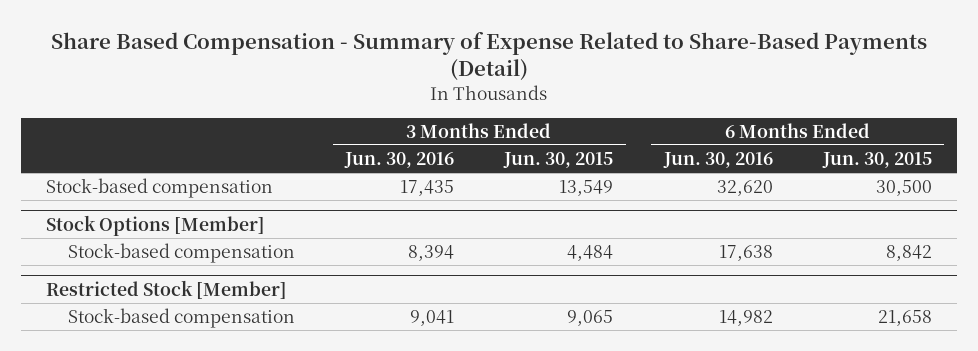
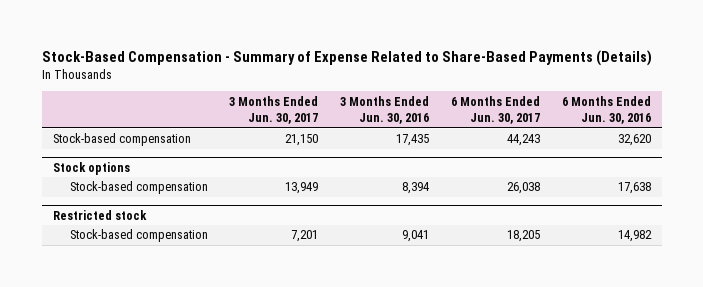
[51,31,928,82] Share Based Compensation - Summary of Expense Related to Share-Based Payments (Detail) -> [41,49,652,66] Stock-Based Compensation - Summary of Expense Related to Share-Based Payments (Details)
[503,151,614,168] Jun. 30, 2015 -> none
[821,151,932,168] Jun. 30, 2015 -> none
none -> [229,95,319,125] 3 Months Ended Jun. 30, 2017
none -> [450,95,540,125] 6 Months Ended Jun. 30, 2017
[46,215,266,237] Stock Options [Member] -> [52,161,130,175] Stock options
[46,280,288,300] Restricted Stock [Member] -> [52,209,147,220] Restricted stock

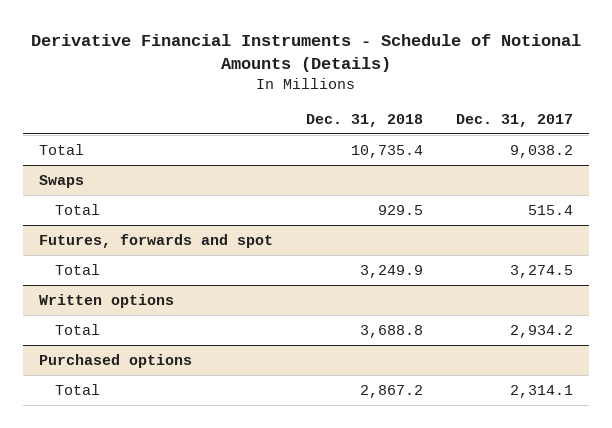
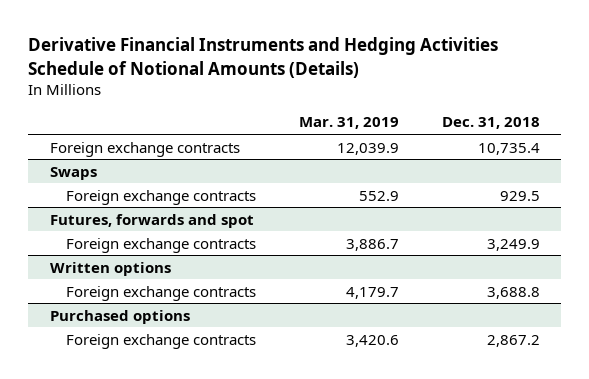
[30,33,581,72] Derivative Financial Instruments - Schedule of Notional Amounts (Details) -> [28,37,499,78] Derivative Financial Instruments and Hedging Activities Schedule of Notional Amounts (Details)
[455,113,573,127] Dec. 31, 2017 -> none
none -> [298,117,399,130] Mar. 31, 2019
[39,143,85,155] Total -> [49,141,240,157] Foreign exchange contracts
[55,203,101,215] Total -> [65,189,256,205] Foreign exchange contracts
[55,263,101,275] Total -> [65,237,256,253] Foreign exchange contracts
[55,323,101,335] Total -> [65,285,256,301] Foreign exchange contracts
[55,383,101,395] Total -> [65,333,256,349] Foreign exchange contracts

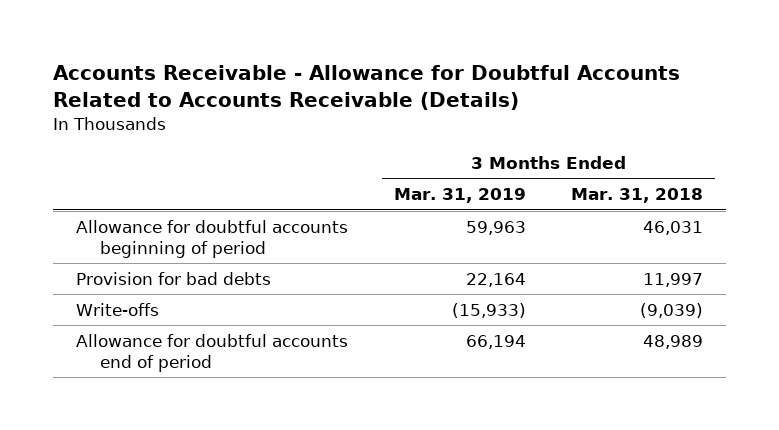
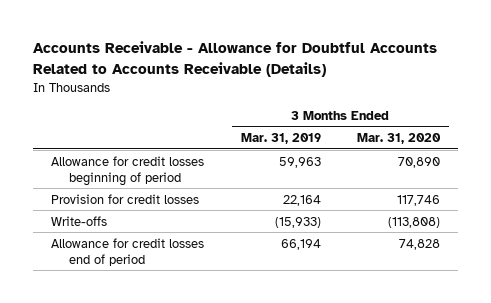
[571,188,704,204] Mar. 31, 2018 -> none
none -> [357,133,442,145] Mar. 31, 2020
[76,219,349,258] Allowance for doubtful accounts beginning of period -> [51,155,205,186] Allowance for credit losses beginning of period
[76,271,272,285] Provision for bad debts -> [51,193,200,204] Provision for credit losses
[76,333,349,372] Allowance for doubtful accounts end of period -> [51,237,205,266] Allowance for credit losses end of period

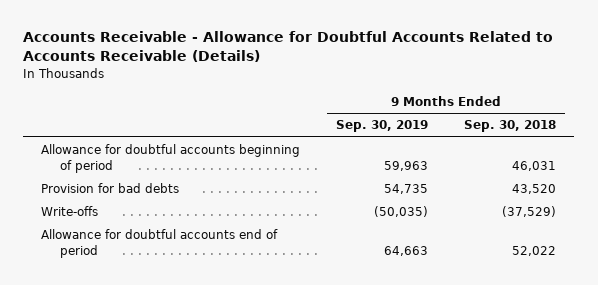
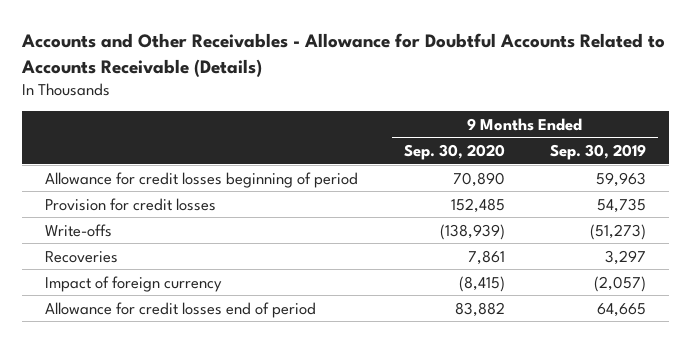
[23,31,554,63] Accounts Receivable - Allowance for Doubtful Accounts Related to Accounts Receivable (Details) -> [20,33,665,77] Accounts and Other Receivables - Allowance for Doubtful Accounts Related to Accounts Receivable (Details)
[464,120,557,133] Sep. 30, 2018 -> none
none -> [403,144,505,161] Sep. 30, 2020
[41,144,301,173] Allowance for doubtful accounts beginning of period -> [44,171,358,188] Allowance for credit losses beginning of period
[41,183,180,194] Provision for bad debts -> [44,197,216,211] Provision for credit losses
[374,206,429,218] (50,035) -> [590,223,647,240] (51,273)
none -> [44,250,118,263] Recoveries
none -> [44,275,222,292] Impact of foreign currency
[41,229,279,258] Allowance for doubtful accounts end of period -> [44,301,316,318] Allowance for credit losses end of period
[384,245,429,256] 64,663 -> [597,302,647,317] 64,665

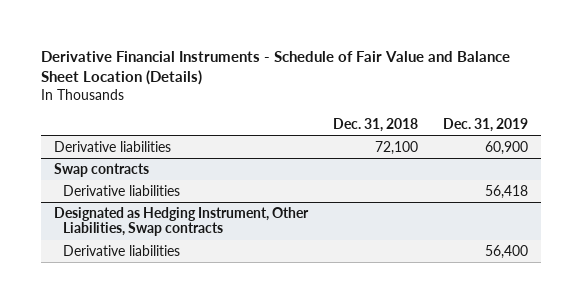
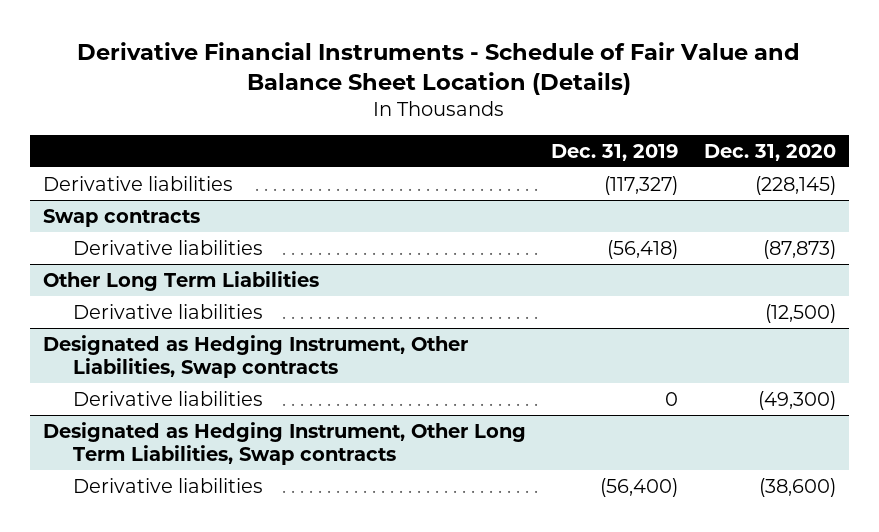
[332,118,418,133] Dec. 31, 2018 -> none
none -> [704,143,837,161] Dec. 31, 2020
[485,140,529,155] 60,900 -> [604,175,679,195] (117,327)
[485,184,529,199] 56,418 -> [607,239,679,259] (56,418)
none -> [42,270,319,291] Other Long Term Liabilities
none -> [72,303,263,319] Derivative liabilities
[485,244,529,259] 56,400 -> [665,391,679,406] 0
none -> [42,421,526,466] Designated as Hedging Instrument, Other Long Term Liabilities, Swap contracts
none -> [72,477,263,493] Derivative liabilities

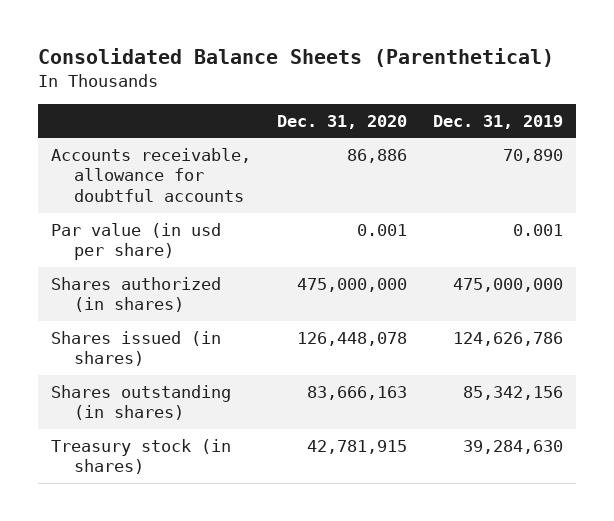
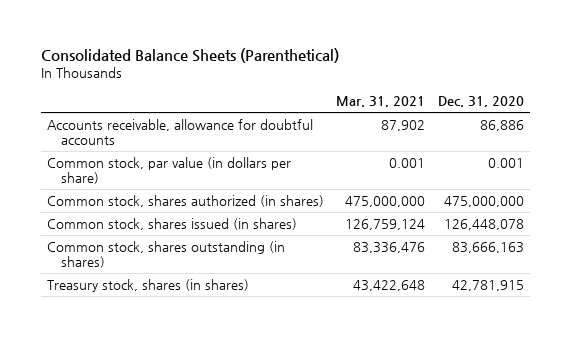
[432,114,563,129] Dec. 31, 2019 -> none
none -> [336,96,426,108] Mar. 31, 2021
[50,222,221,261] Par value (in usd per share) -> [46,156,291,184] Common stock, par value (in dollars per share)
[50,276,221,313] Shares authorized (in shares) -> [46,194,324,207] Common stock, shares authorized (in shares)
[50,330,221,367] Shares issued (in shares) -> [46,217,297,230] Common stock, shares issued (in shares)
[50,384,231,421] Shares outstanding (in shares) -> [46,240,285,268] Common stock, shares outstanding (in shares)
[50,438,231,475] Treasury stock (in shares) -> [46,278,249,292] Treasury stock, shares (in shares)

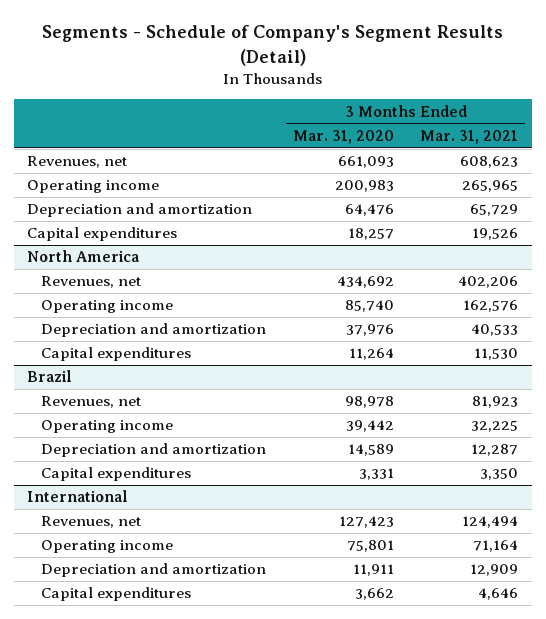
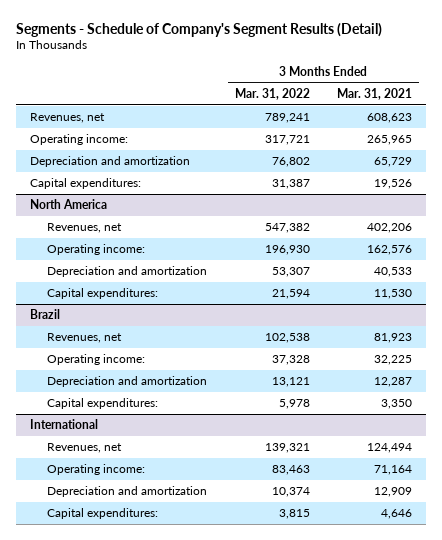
[292,130,394,145] Mar. 31, 2020 -> none
none -> [234,87,310,100] Mar. 31, 2022
[27,180,160,194] Operating income -> [29,134,128,146] Operating income:
[27,227,178,242] Capital expenditures -> [29,178,141,190] Capital expenditures:
[41,300,174,314] Operating income -> [46,244,145,256] Operating income:
[41,347,192,362] Capital expenditures -> [46,288,158,300] Capital expenditures:
[41,420,174,434] Operating income -> [46,354,145,366] Operating income:
[41,467,192,482] Capital expenditures -> [46,398,158,410] Capital expenditures:
[41,540,174,554] Operating income -> [46,464,145,476] Operating income:
[41,587,192,602] Capital expenditures -> [46,508,158,520] Capital expenditures:

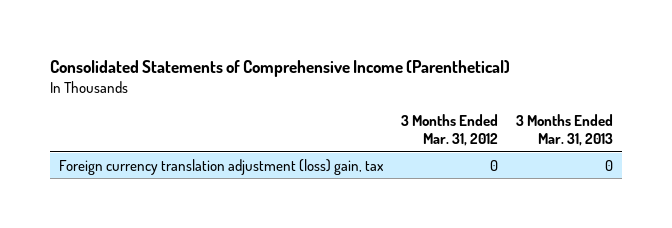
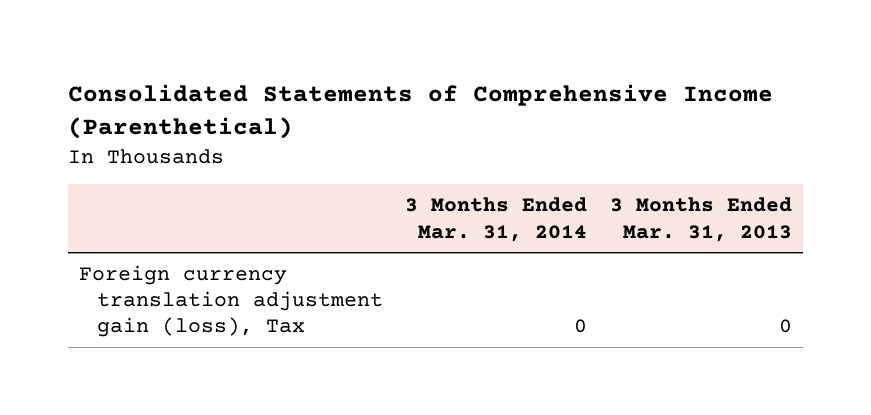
[401,114,499,147] 3 Months Ended Mar. 31, 2012 -> none
none -> [405,197,588,242] 3 Months Ended Mar. 31, 2014
[59,159,385,176] Foreign currency translation adjustment (loss) gain, tax -> [79,264,384,338] Foreign currency translation adjustment gain (loss), Tax

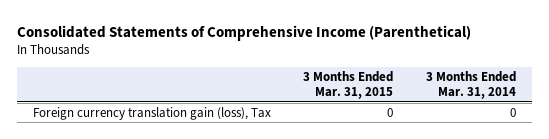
[609,197,792,242] 3 Months Ended Mar. 31, 2013 -> none
none -> [303,70,394,100] 3 Months Ended Mar. 31, 2015
[79,264,384,338] Foreign currency translation adjustment gain (loss), Tax -> [33,106,272,120] Foreign currency translation gain (loss), Tax

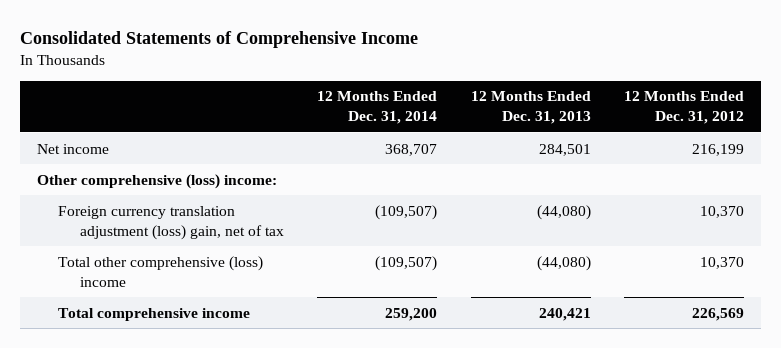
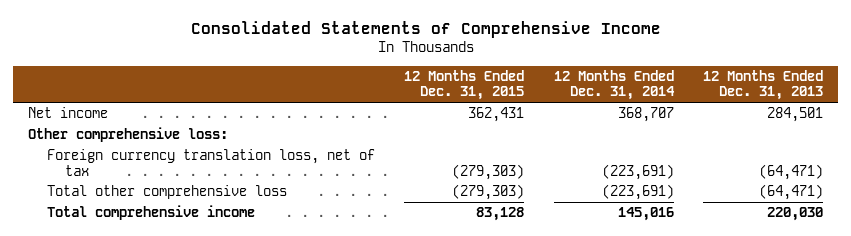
[624,91,745,125] 12 Months Ended Dec. 31, 2012 -> none
none -> [404,69,525,101] 12 Months Ended Dec. 31, 2015
[37,173,278,189] Other comprehensive (loss) income: -> [27,127,228,143] Other comprehensive loss:
[58,205,284,240] Foreign currency translation adjustment (loss) gain, net of tax -> [46,149,375,176] Foreign currency translation loss, net of tax
[375,204,438,220] (109,507) -> [601,163,674,180] (223,691)
[536,204,591,220] (44,080) -> [759,163,824,180] (64,471)
[58,255,264,287] Total other comprehensive (loss) income -> [46,185,287,200] Total other comprehensive loss
[375,255,438,271] (109,507) -> [601,184,674,201] (223,691)
[536,255,591,271] (44,080) -> [759,184,824,201] (64,471)
[385,307,438,321] 259,200 -> [617,207,674,222] 145,016
[538,307,591,321] 240,421 -> [767,207,824,222] 220,030

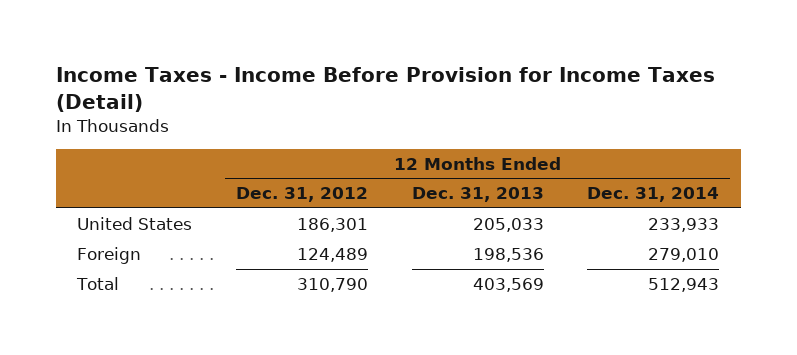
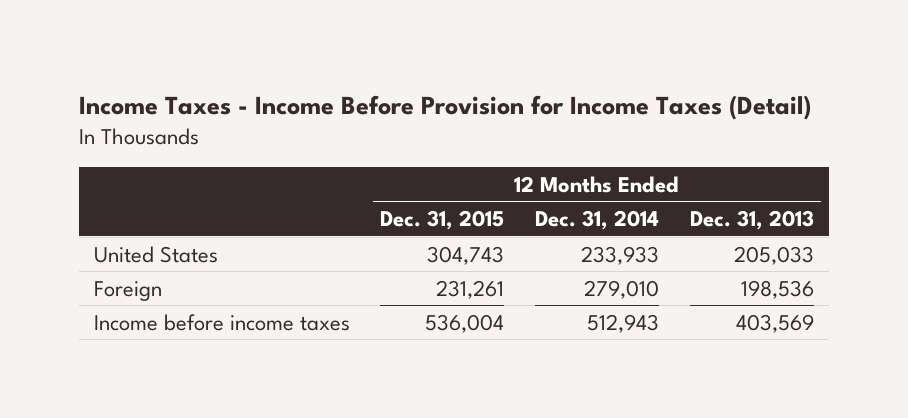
[235,187,368,203] Dec. 31, 2012 -> none
none -> [380,210,505,231] Dec. 31, 2015
[76,276,120,290] Total -> [93,313,350,331] Income before income taxes

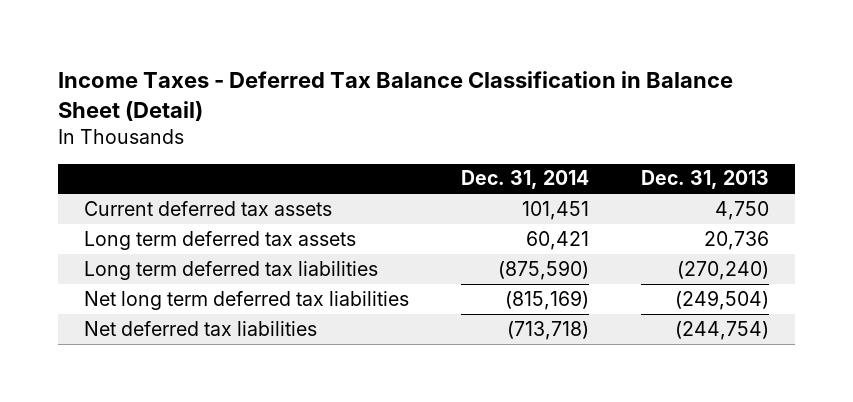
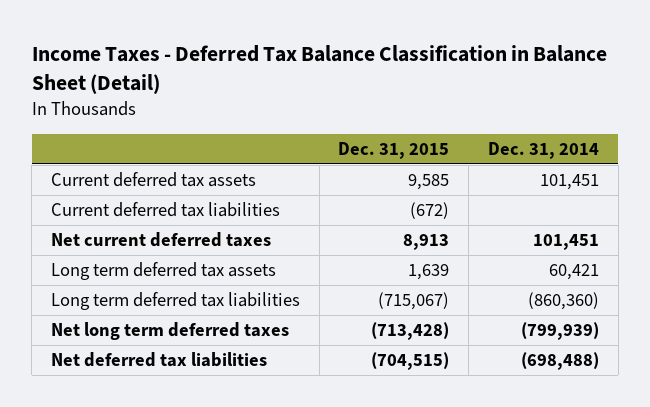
[640,170,769,190] Dec. 31, 2013 -> none
none -> [338,141,450,159] Dec. 31, 2015
none -> [50,202,280,218] Current deferred tax liabilities
none -> [50,232,271,248] Net current deferred taxes
[498,259,590,280] (875,590) -> [527,292,599,311] (860,360)
[84,290,410,310] Net long term deferred tax liabilities -> [50,322,289,341] Net long term deferred taxes
[505,289,590,310] (815,169) -> [520,322,599,341] (799,939)
[507,320,590,340] (713,718) -> [520,352,599,371] (698,488)

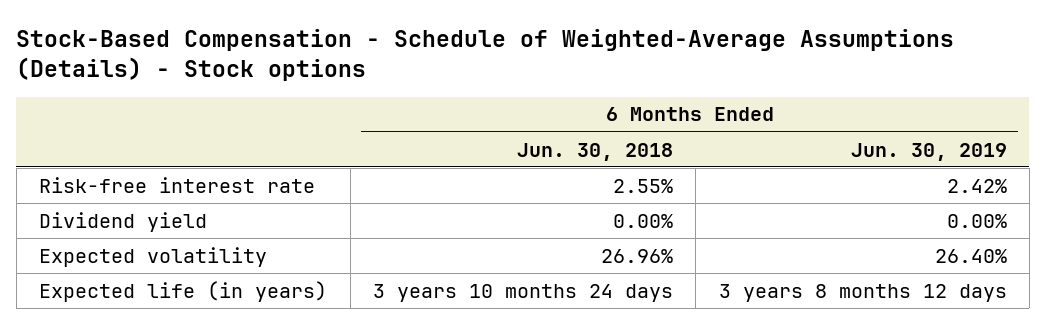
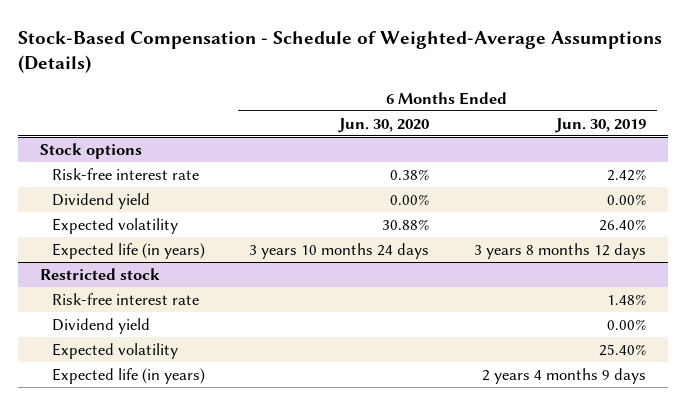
[16,28,955,82] Stock-Based Compensation - Schedule of Weighted-Average Assumptions (Details) - Stock options -> [17,30,662,74] Stock-Based Compensation - Schedule of Weighted-Average Assumptions (Details)
[516,142,673,161] Jun. 30, 2018 -> none
none -> [338,117,430,133] Jun. 30, 2020
none -> [39,142,142,159] Stock options
none -> [39,267,160,280] Restricted stock
none -> [52,292,200,305] Risk-free interest rate
none -> [52,317,151,334] Dividend yield
none -> [52,342,179,359] Expected volatility
none -> [52,367,206,384] Expected life (in years)

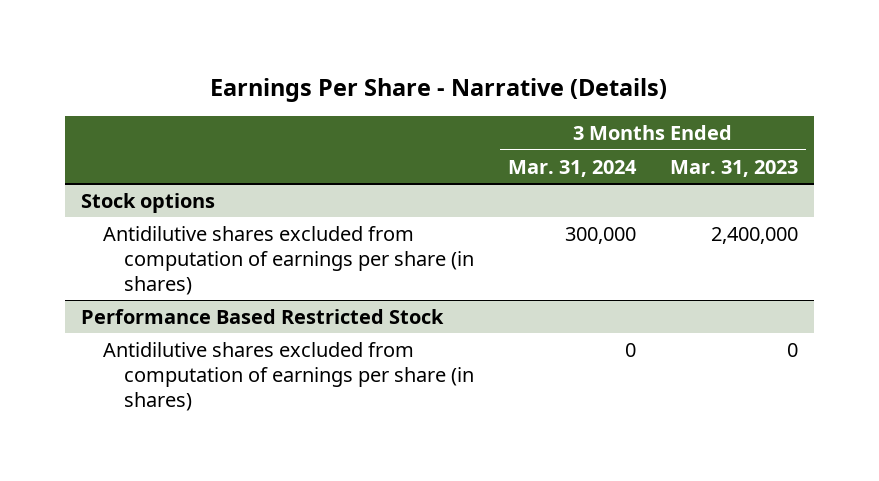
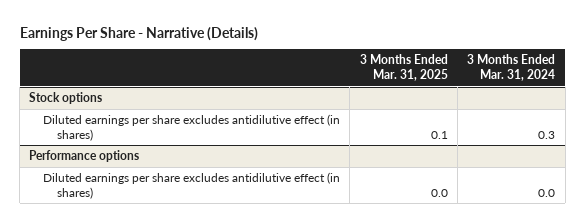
[669,159,798,177] Mar. 31, 2023 -> none
none -> [359,54,448,81] 3 Months Ended Mar. 31, 2025
[102,226,475,295] Antidilutive shares excluded from computation of earnings per share (in shares) -> [43,114,341,141] Diluted earnings per share excludes antidilutive effect (in shares)
[564,227,636,245] 300,000 -> [538,130,556,139] 0.3
[81,309,445,325] Performance Based Restricted Stock -> [29,150,140,163] Performance options
[102,342,475,411] Antidilutive shares excluded from computation of earnings per share (in shares) -> [43,172,341,199] Diluted earnings per share excludes antidilutive effect (in shares)
[624,343,636,358] 0 -> [538,188,556,197] 0.0

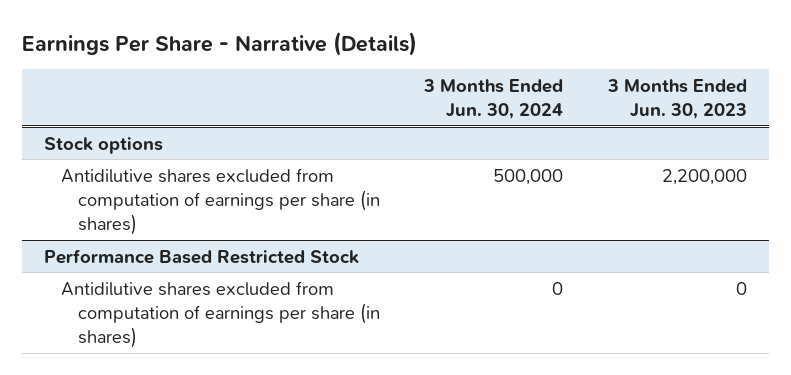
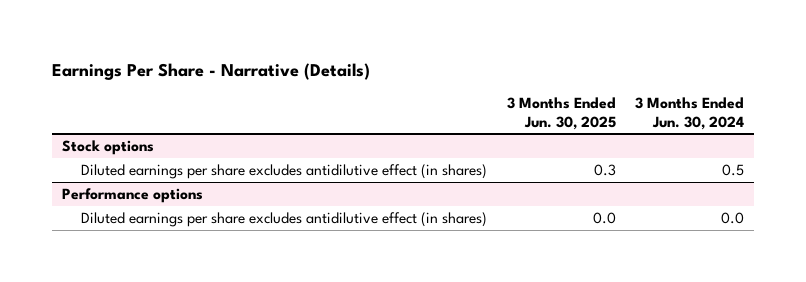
[606,78,747,119] 3 Months Ended Jun. 30, 2023 -> none
none -> [506,97,616,130] 3 Months Ended Jun. 30, 2025
[60,167,380,235] Antidilutive shares excluded from computation of earnings per share (in shares) -> [81,163,488,179] Diluted earnings per share excludes antidilutive effect (in shares)
[493,168,564,185] 500,000 -> [722,163,745,176] 0.5
[44,248,360,264] Performance Based Restricted Stock -> [61,187,203,203] Performance options
[60,280,380,348] Antidilutive shares excluded from computation of earnings per share (in shares) -> [81,211,488,227] Diluted earnings per share excludes antidilutive effect (in shares)
[552,281,564,295] 0 -> [721,211,745,224] 0.0

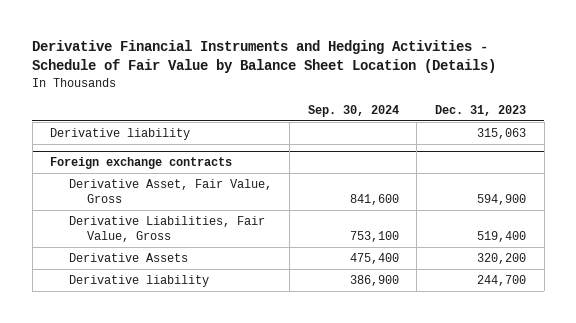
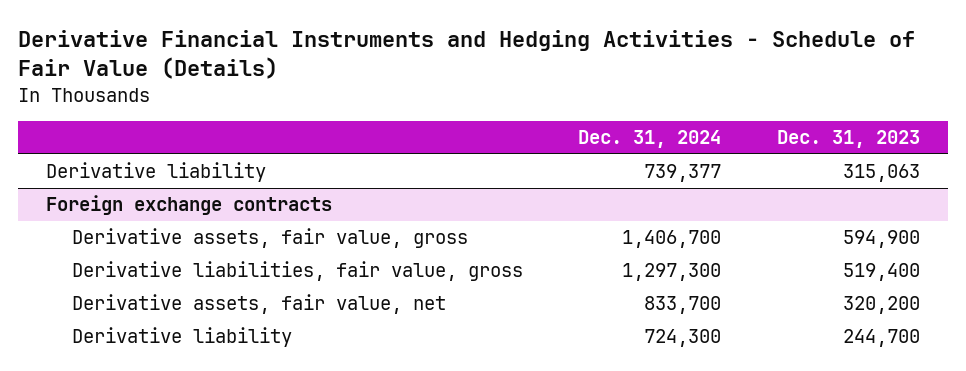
[32,40,497,74] Derivative Financial Instruments and Hedging Activities - Schedule of Fair Value by Balance Sheet Location (Details) -> [17,30,915,80] Derivative Financial Instruments and Hedging Activities - Schedule of Fair Value (Details)
[307,104,399,117] Sep. 30, 2024 -> none
none -> [578,130,722,149] Dec. 31, 2024
[68,178,272,204] Derivative Asset, Fair Value, Gross -> [71,228,468,249] Derivative assets, fair value, gross
[68,215,265,243] Derivative Liabilities, Fair Value, Gross -> [71,261,523,282] Derivative liabilities, fair value, gross
[68,252,188,262] Derivative Assets -> [71,294,446,315] Derivative assets, fair value, net

